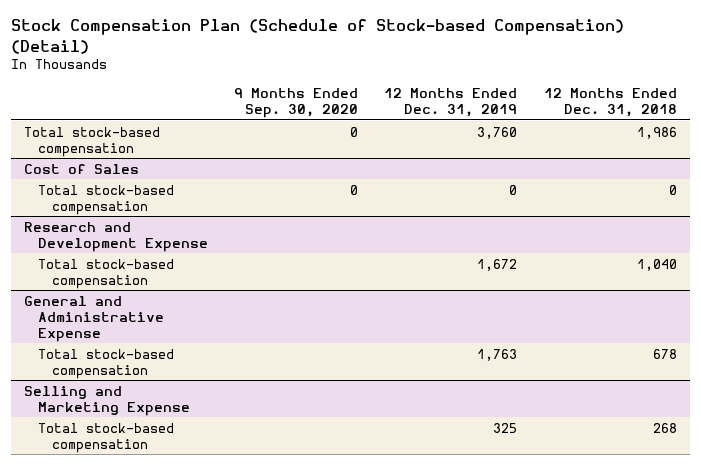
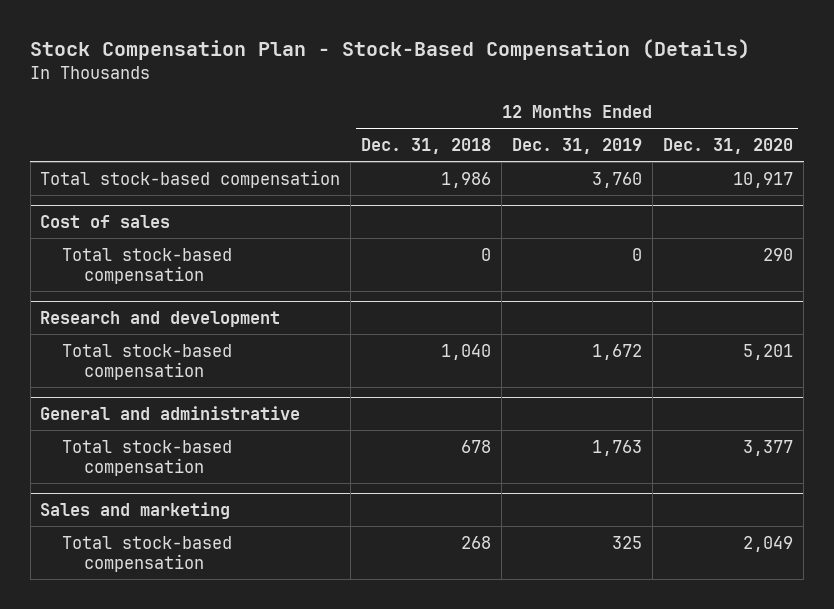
[11,19,625,54] Stock Compensation Plan (Schedule of Stock-based Compensation) (Detail) -> [30,39,751,61] Stock Compensation Plan - Stock-Based Compensation (Details)
[234,88,359,119] 9 Months Ended Sep. 30, 2020 -> none
none -> [663,137,794,154] Dec. 31, 2020
[24,163,140,174] Cost of Sales -> [40,214,171,228] Cost of sales
[24,221,209,252] Research and Development Expense -> [40,310,281,327] Research and development
[24,295,165,342] General and Administrative Expense -> [40,405,301,420] General and administrative
[24,385,191,416] Selling and Marketing Expense -> [40,501,231,519] Sales and marketing

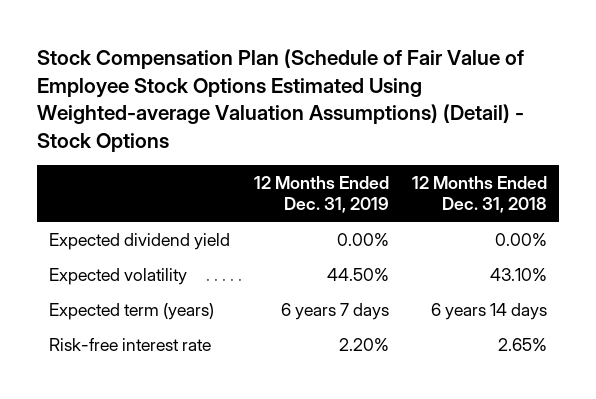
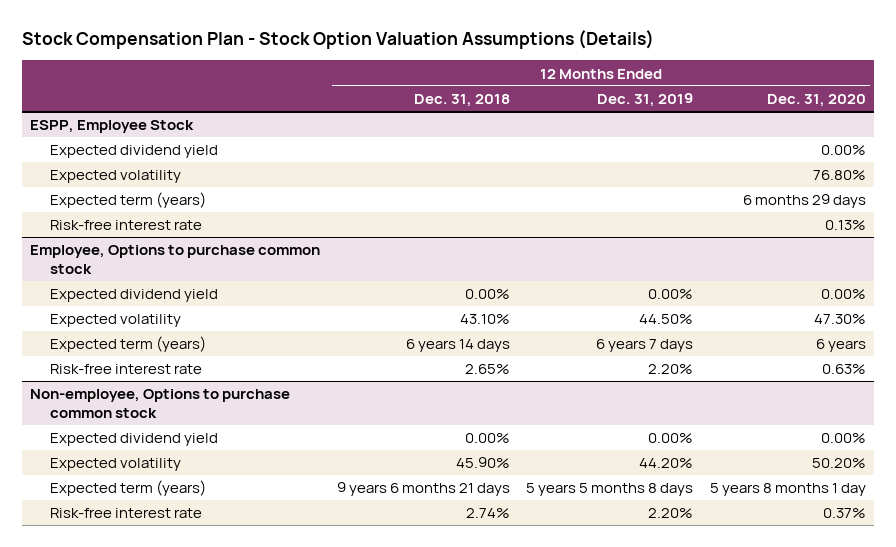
[37,48,525,152] Stock Compensation Plan (Schedule of Fair Value of Employee Stock Options Estimated Using Weighted-average Valuation Assumptions) (Detail) - Stock Options -> [21,30,654,50] Stock Compensation Plan - Stock Option Valuation Assumptions (Details)
none -> [766,94,866,108] Dec. 31, 2020
none -> [30,120,195,134] ESPP, Employee Stock
none -> [50,145,219,159] Expected dividend yield
none -> [50,170,182,184] Expected volatility
none -> [50,192,207,209] Expected term (years)
none -> [50,220,203,231] Risk-free interest rate
none -> [30,245,321,275] Employee, Options to purchase common stock
none -> [30,389,291,419] Non-employee, Options to purchase common stock
none -> [50,433,219,447] Expected dividend yield
none -> [50,458,182,472] Expected volatility
none -> [50,480,207,497] Expected term (years)
none -> [50,508,203,519] Risk-free interest rate

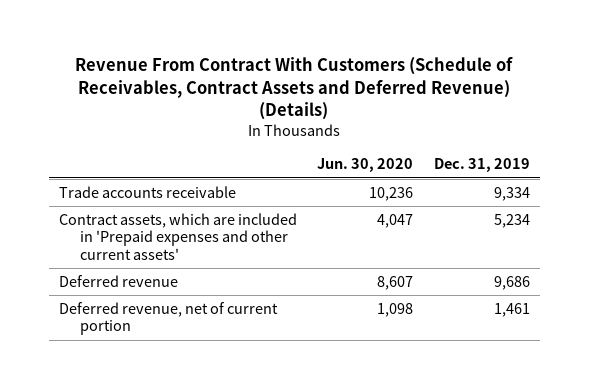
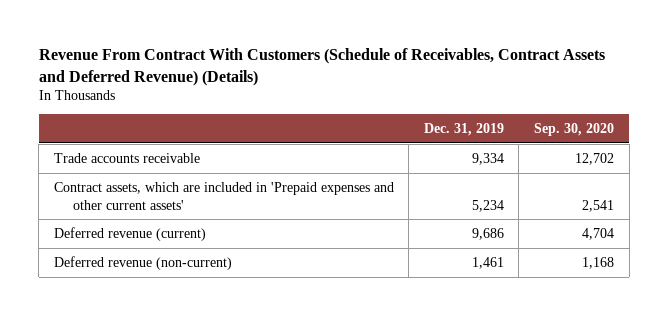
[317,158,414,173] Jun. 30, 2020 -> none
none -> [533,123,614,137] Sep. 30, 2020
[58,274,178,287] Deferred revenue -> [53,226,206,241] Deferred revenue (current)
[58,301,278,336] Deferred revenue, net of current portion -> [53,255,232,270] Deferred revenue (non-current)

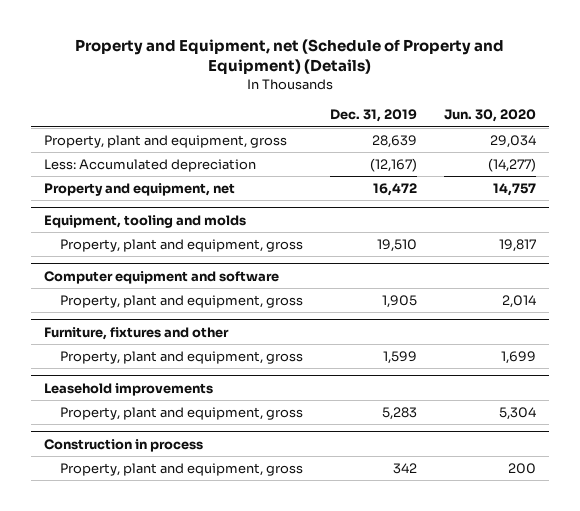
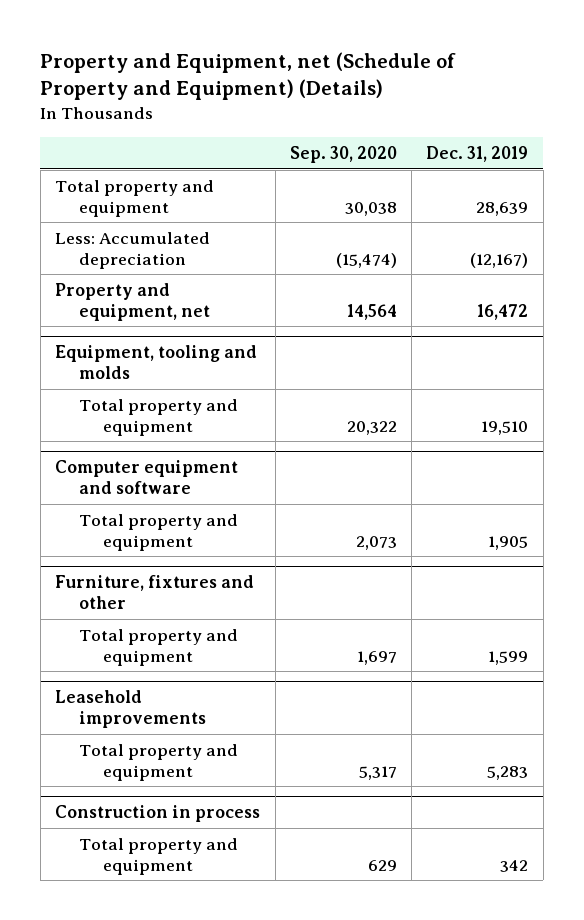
[443,109,536,123] Jun. 30, 2020 -> none
none -> [289,145,397,163] Sep. 30, 2020
[43,135,287,149] Property, plant and equipment, gross -> [55,179,215,217] Total property and equipment
[60,239,304,253] Property, plant and equipment, gross -> [79,398,239,436] Total property and equipment
[60,295,304,309] Property, plant and equipment, gross -> [79,513,239,551] Total property and equipment
[60,351,304,365] Property, plant and equipment, gross -> [79,628,239,666] Total property and equipment
[60,407,304,421] Property, plant and equipment, gross -> [79,743,239,781] Total property and equipment
[60,463,304,477] Property, plant and equipment, gross -> [79,837,239,875] Total property and equipment

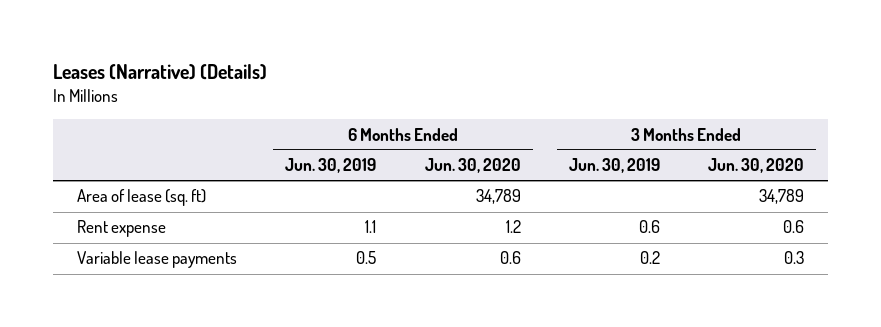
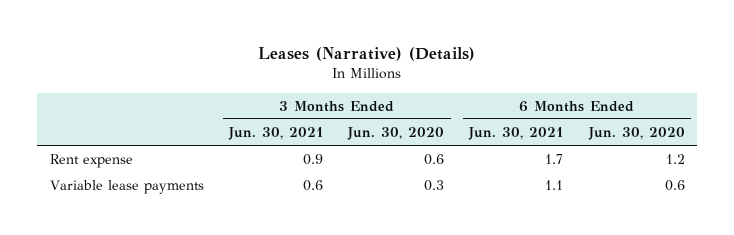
[285,158,377,174] Jun. 30, 2019 -> none
[568,158,660,174] Jun. 30, 2019 -> none
none -> [228,126,324,140] Jun. 30, 2021
none -> [468,126,564,140] Jun. 30, 2021
[77,189,207,207] Area of lease (sq. ft) -> none

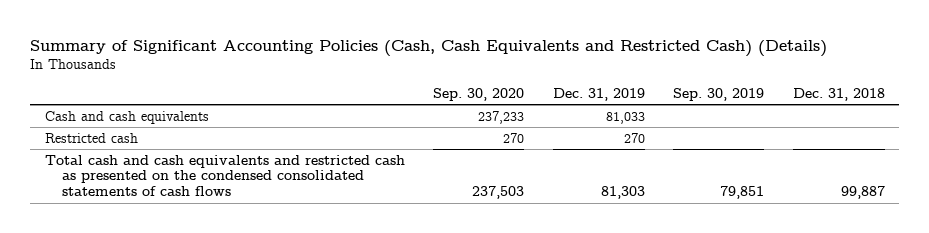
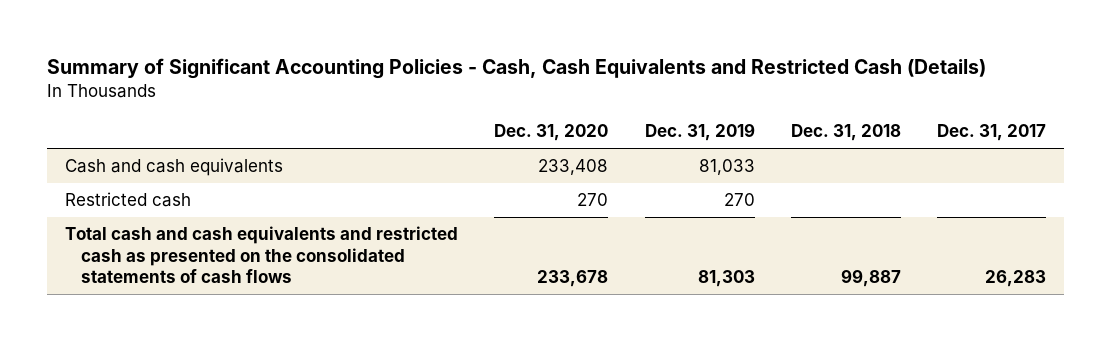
[30,40,828,58] Summary of Significant Accounting Policies (Cash, Cash Equivalents and Restricted Cash) (Details) -> [47,57,987,79] Summary of Significant Accounting Policies - Cash, Cash Equivalents and Restricted Cash (Details)
[433,87,525,101] Sep. 30, 2020 -> none
[673,87,765,101] Sep. 30, 2019 -> none
none -> [494,124,609,142] Dec. 31, 2020
none -> [936,124,1046,142] Dec. 31, 2017
[44,154,405,197] Total cash and cash equivalents and restricted cash as presented on the condensed consolidated statements of cash flows -> [65,226,459,283] Total cash and cash equivalents and restricted cash as presented on the consolidated statements of cash flows

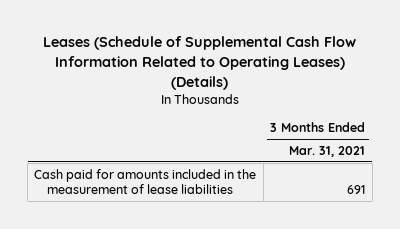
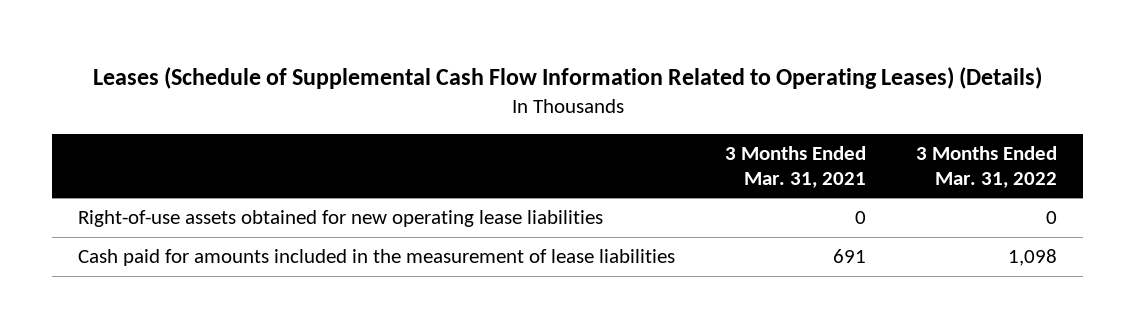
none -> [916,146,1058,188] 3 Months Ended Mar. 31, 2022
none -> [77,210,603,228] Right-of-use assets obtained for new operating lease liabilities

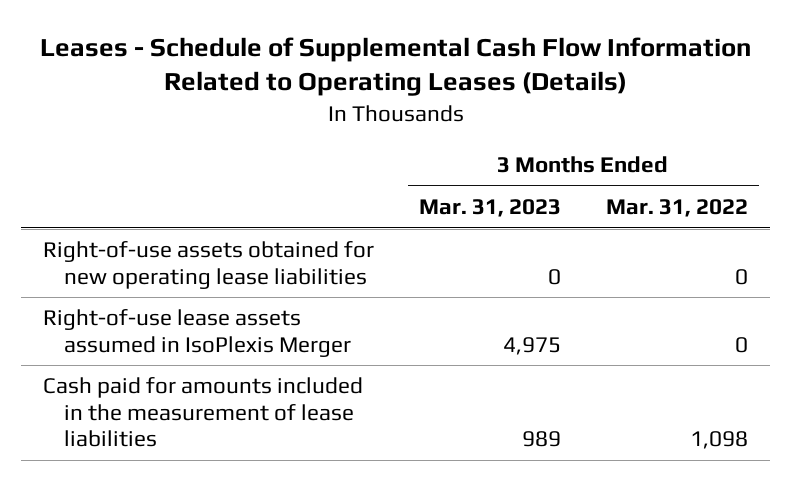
[92,66,1042,89] Leases (Schedule of Supplemental Cash Flow Information Related to Operating Leases) (Details) -> [39,36,751,97] Leases - Schedule of Supplemental Cash Flow Information Related to Operating Leases (Details)
[725,146,867,188] 3 Months Ended Mar. 31, 2021 -> none
none -> [419,198,562,217] Mar. 31, 2023
none -> [43,309,351,357] Right-of-use lease assets assumed in IsoPlexis Merger

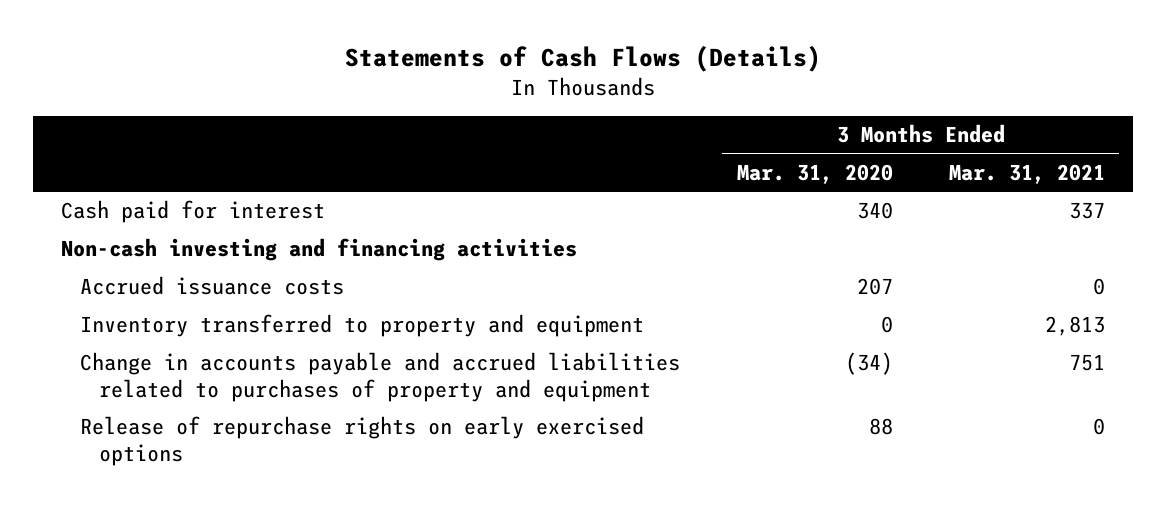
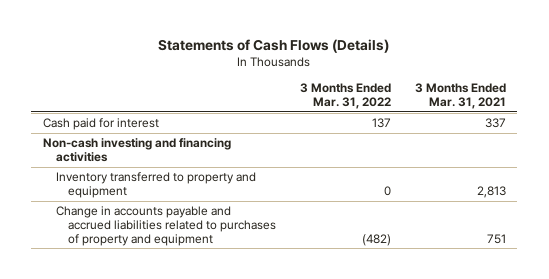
[736,163,893,184] Mar. 31, 2020 -> none
none -> [299,83,391,110] 3 Months Ended Mar. 31, 2022
[80,276,345,296] Accrued issuance costs -> none
[80,416,645,467] Release of repurchase rights on early exercised options -> none

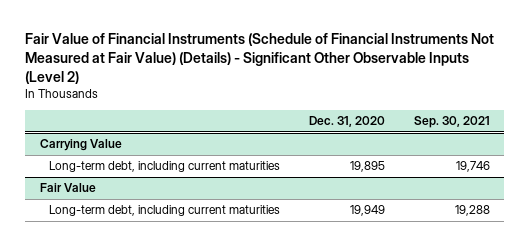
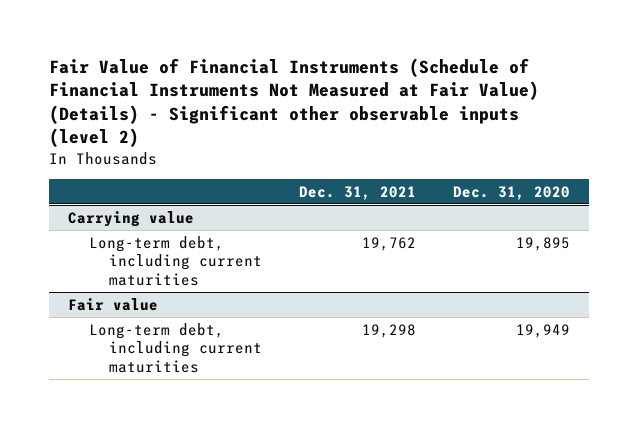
[25,33,495,84] Fair Value of Financial Instruments (Schedule of Financial Instruments Not Measured at Fair Value) (Details) - Significant Other Observable Inputs (Level 2) -> [49,57,540,148] Fair Value of Financial Instruments (Schedule of Financial Instruments Not Measured at Fair Value) (Details) - Significant other observable inputs (level 2)
[413,116,490,129] Sep. 30, 2021 -> none
none -> [299,185,417,200] Dec. 31, 2021
[39,139,122,152] Carrying Value -> [67,210,194,227] Carrying value
[39,183,96,193] Fair Value -> [67,297,158,311] Fair value

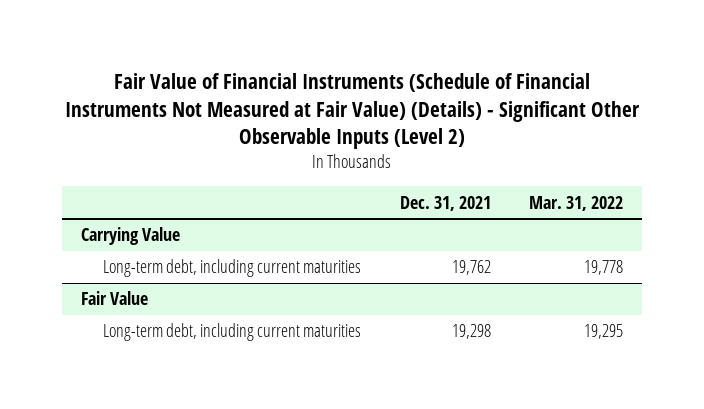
[49,57,540,148] Fair Value of Financial Instruments (Schedule of Financial Instruments Not Measured at Fair Value) (Details) - Significant other observable inputs (level 2) -> [65,73,641,150] Fair Value of Financial Instruments (Schedule of Financial Instruments Not Measured at Fair Value) (Details) - Significant Other Observable Inputs (Level 2)
[453,185,571,200] Dec. 31, 2020 -> none
none -> [529,195,624,211] Mar. 31, 2022
[67,210,194,227] Carrying value -> [80,227,180,246] Carrying Value
[67,297,158,311] Fair value -> [80,291,148,306] Fair Value

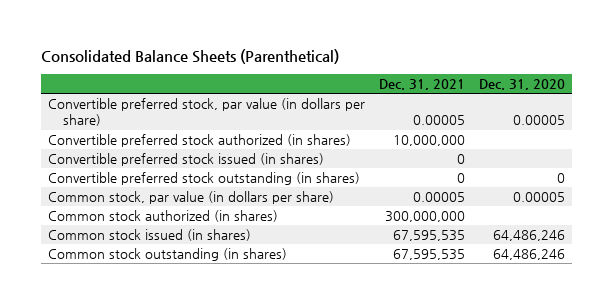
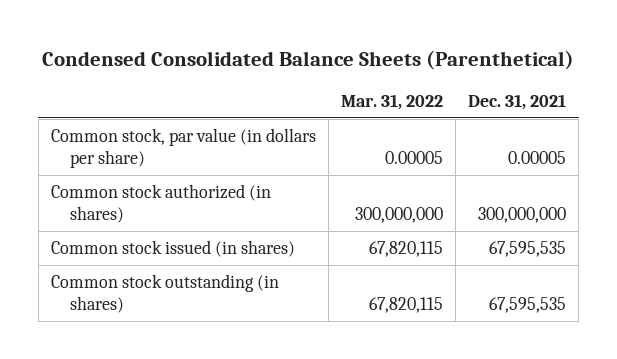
[40,48,339,64] Consolidated Balance Sheets (Parenthetical) -> [42,50,575,71] Condensed Consolidated Balance Sheets (Parenthetical)
[479,78,566,90] Dec. 31, 2020 -> none
none -> [340,93,443,110] Mar. 31, 2022
[47,98,365,127] Convertible preferred stock, par value (in dollars per share) -> none
[47,134,351,148] Convertible preferred stock authorized (in shares) -> none
[47,153,324,167] Convertible preferred stock issued (in shares) -> none
[47,172,360,186] Convertible preferred stock outstanding (in shares) -> none

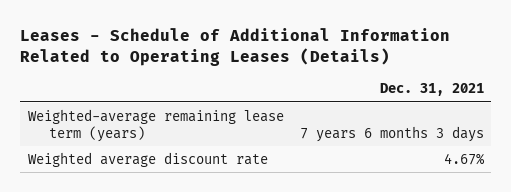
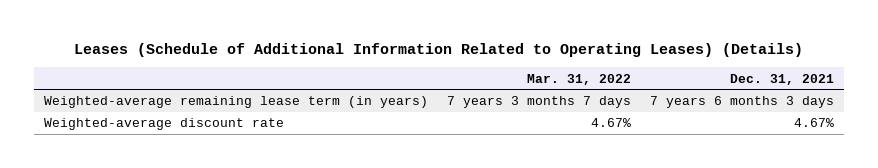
[19,27,450,67] Leases - Schedule of Additional Information Related to Operating Leases (Details) -> [73,43,803,58] Leases (Schedule of Additional Information Related to Operating Leases) (Details)
none -> [526,73,631,85] Mar. 31, 2022
[27,108,284,142] Weighted-average remaining lease term (years) -> [43,96,428,109] Weighted-average remaining lease term (in years)
[27,151,268,167] Weighted average discount rate -> [43,118,284,131] Weighted-average discount rate

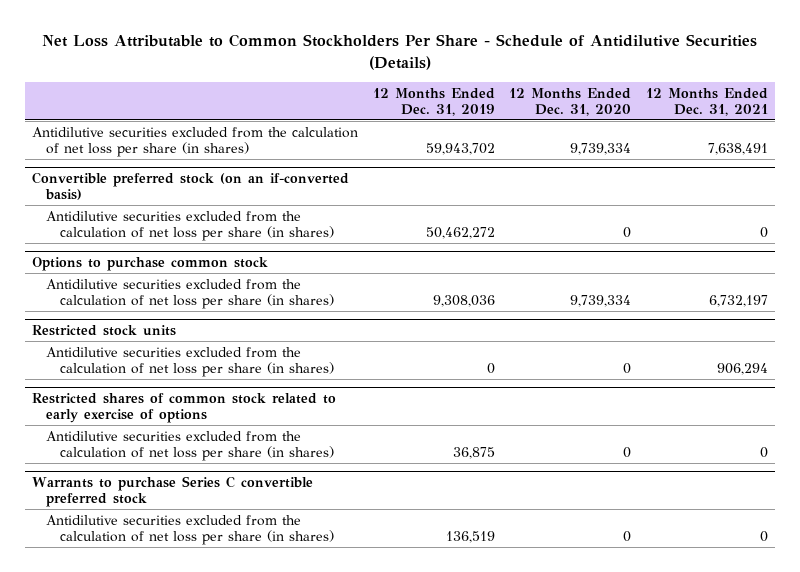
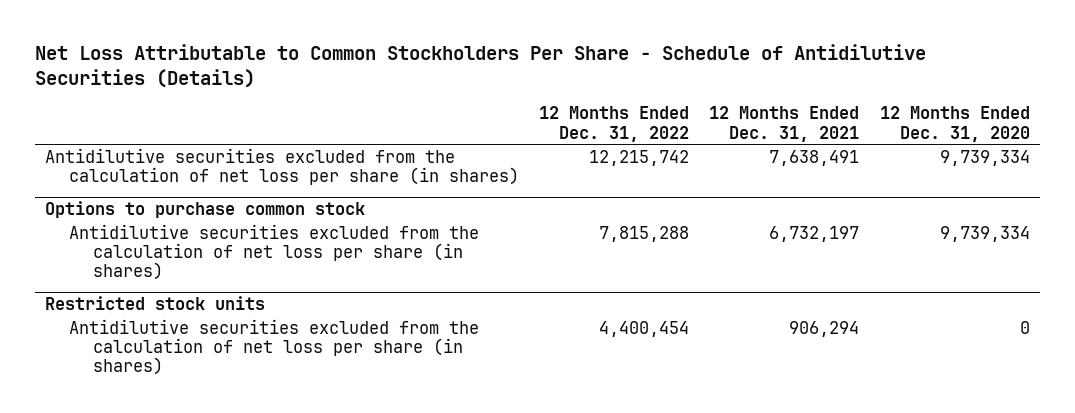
[372,87,495,116] 12 Months Ended Dec. 31, 2019 -> none
none -> [539,106,690,142] 12 Months Ended Dec. 31, 2022
[32,171,350,200] Convertible preferred stock (on an if-converted basis) -> none
[45,210,334,241] Antidilutive securities excluded from the calculation of net loss per share (in shares) -> none
[32,392,337,423] Restricted shares of common stock related to early exercise of options -> none
[45,430,334,461] Antidilutive securities excluded from the calculation of net loss per share (in shares) -> none
[32,475,314,507] Warrants to purchase Series C convertible preferred stock -> none
[45,514,334,545] Antidilutive securities excluded from the calculation of net loss per share (in shares) -> none

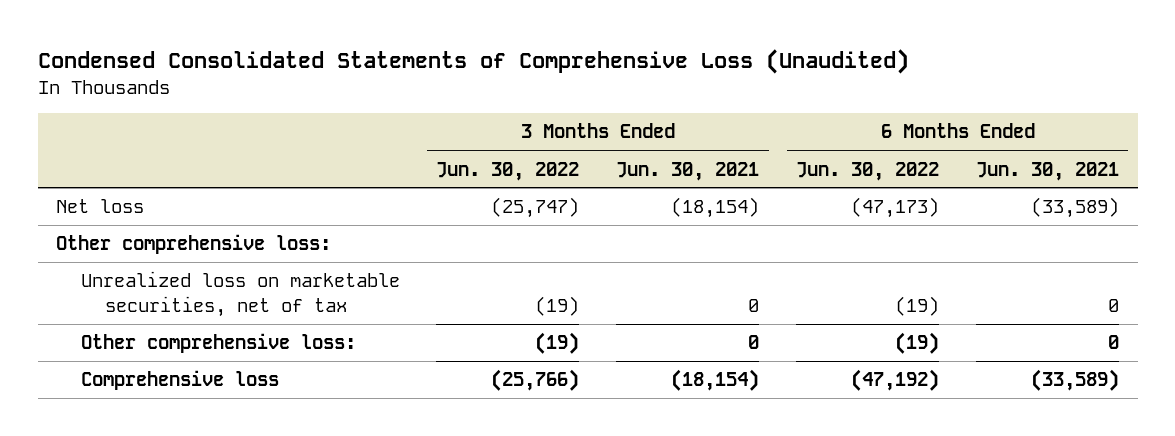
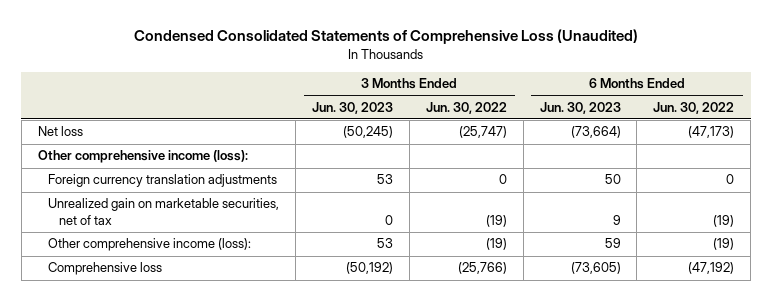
[616,161,760,181] Jun. 30, 2021 -> none
[976,161,1120,181] Jun. 30, 2021 -> none
none -> [312,101,394,114] Jun. 30, 2023
none -> [539,101,621,114] Jun. 30, 2023
[56,234,332,255] Other comprehensive loss: -> [37,150,248,164] Other comprehensive income (loss):
none -> [48,174,278,188] Foreign currency translation adjustments
[80,271,400,318] Unrealized loss on marketable securities, net of tax -> [48,198,280,225] Unrealized gain on marketable securities, net of tax
[80,333,356,354] Other comprehensive loss: -> [48,238,252,252] Other comprehensive income (loss):

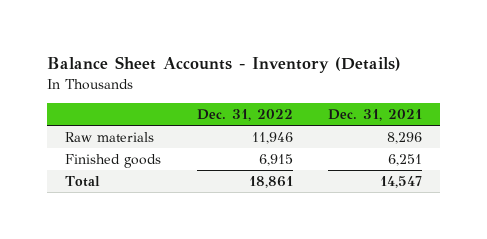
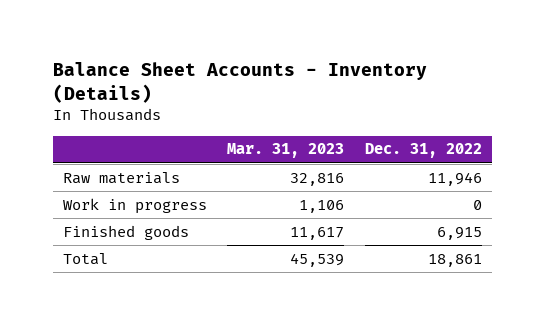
[328,108,423,121] Dec. 31, 2021 -> none
none -> [227,143,345,159] Mar. 31, 2023
none -> [62,197,207,214] Work in progress

